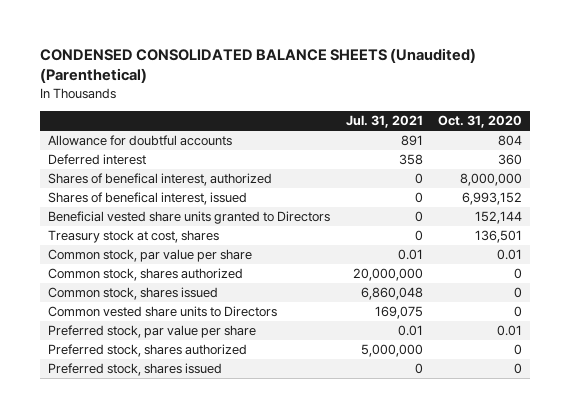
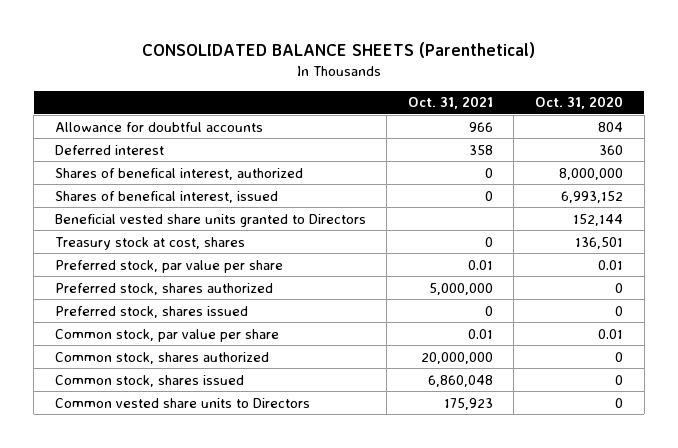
[40,48,477,84] CONDENSED CONSOLIDATED BALANCE SHEETS (Unaudited) (Parenthetical) -> [141,42,535,59] CONSOLIDATED BALANCE SHEETS (Parenthetical)
[345,114,423,128] Jul. 31, 2021 -> none
none -> [407,96,493,110] Oct. 31, 2021
[48,325,257,339] Preferred stock, par value per share -> [54,259,283,273] Preferred stock, par value per share
[48,344,248,358] Preferred stock, shares authorized -> [54,282,273,295] Preferred stock, shares authorized
[48,363,223,377] Preferred stock, shares issued -> [54,305,248,318] Preferred stock, shares issued

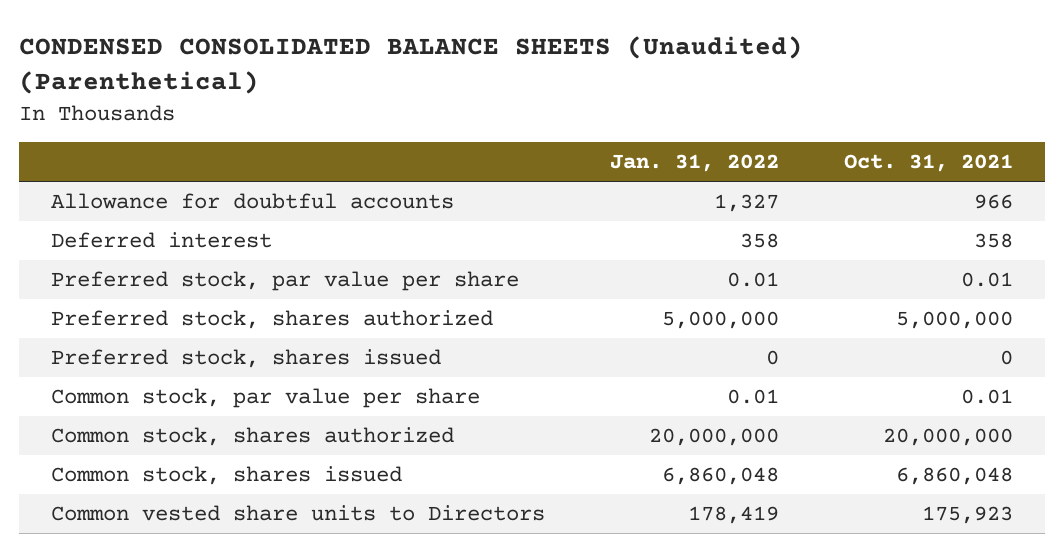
[141,42,535,59] CONSOLIDATED BALANCE SHEETS (Parenthetical) -> [18,36,803,95] CONDENSED CONSOLIDATED BALANCE SHEETS (Unaudited) (Parenthetical)
[535,96,624,110] Oct. 31, 2020 -> none
none -> [610,154,780,173] Jan. 31, 2022
[54,167,303,180] Shares of benefical interest, authorized -> none
[54,190,278,203] Shares of benefical interest, issued -> none
[54,213,366,227] Beneficial vested share units granted to Directors -> none
[54,236,245,250] Treasury stock at cost, shares -> none

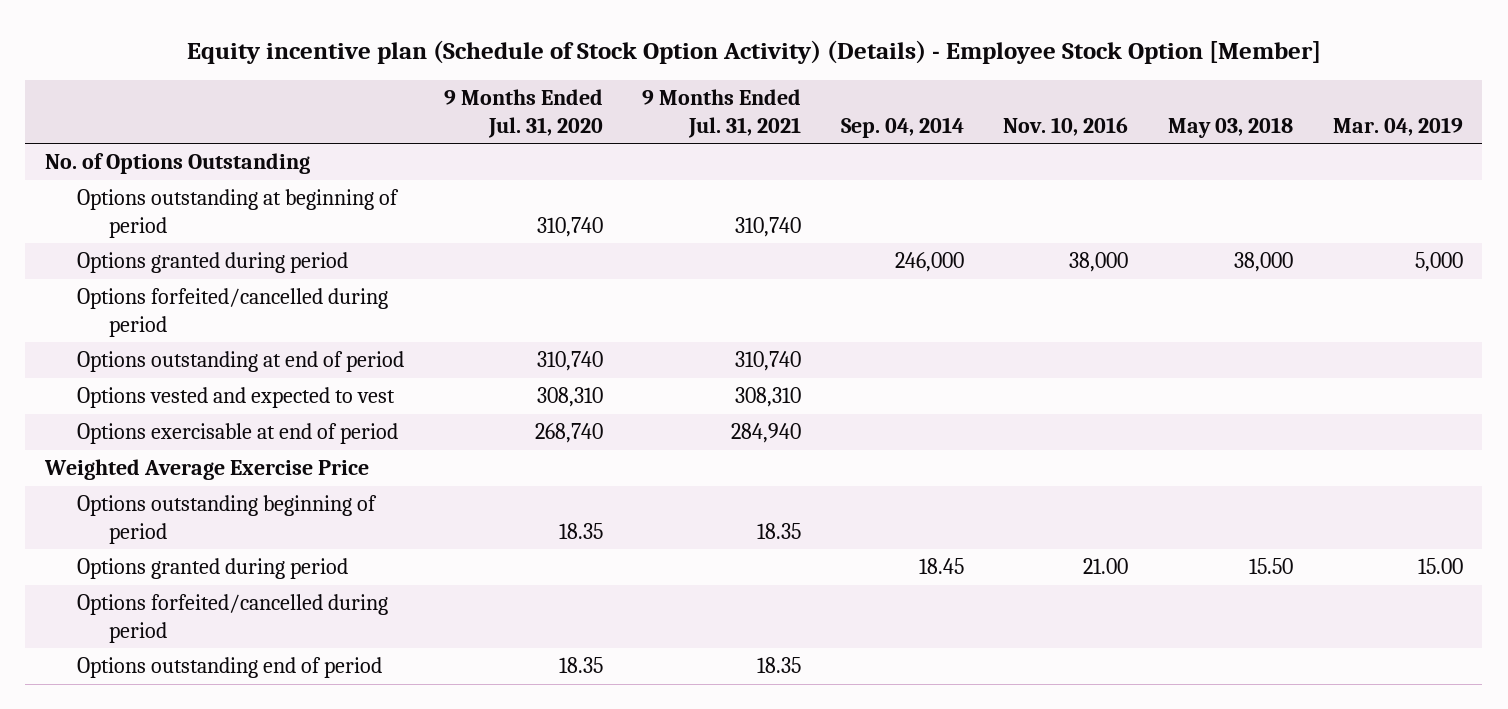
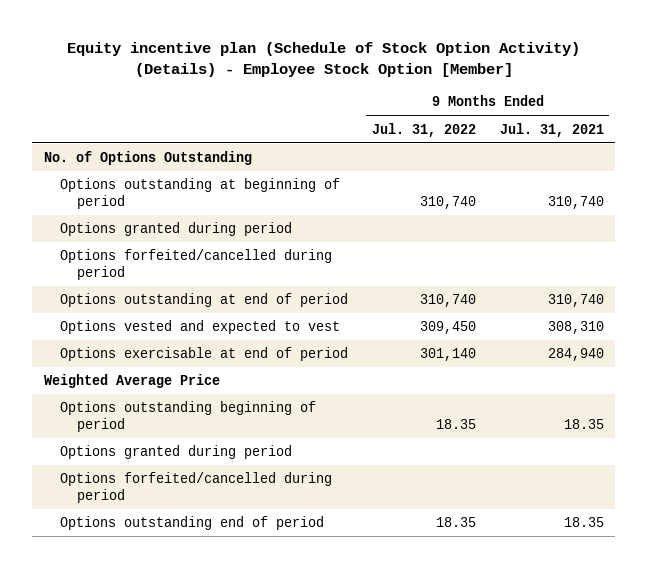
[443,89,603,138] 9 Months Ended Jul. 31, 2020 -> none
[840,116,964,138] Sep. 04, 2014 -> none
[1003,116,1129,136] Nov. 10, 2016 -> none
[1167,116,1293,138] May 03, 2018 -> none
[1332,116,1463,136] Mar. 04, 2019 -> none
none -> [371,122,476,137] Jul. 31, 2022
[44,459,370,481] Weighted Average Exercise Price -> [43,374,220,389] Weighted Average Price

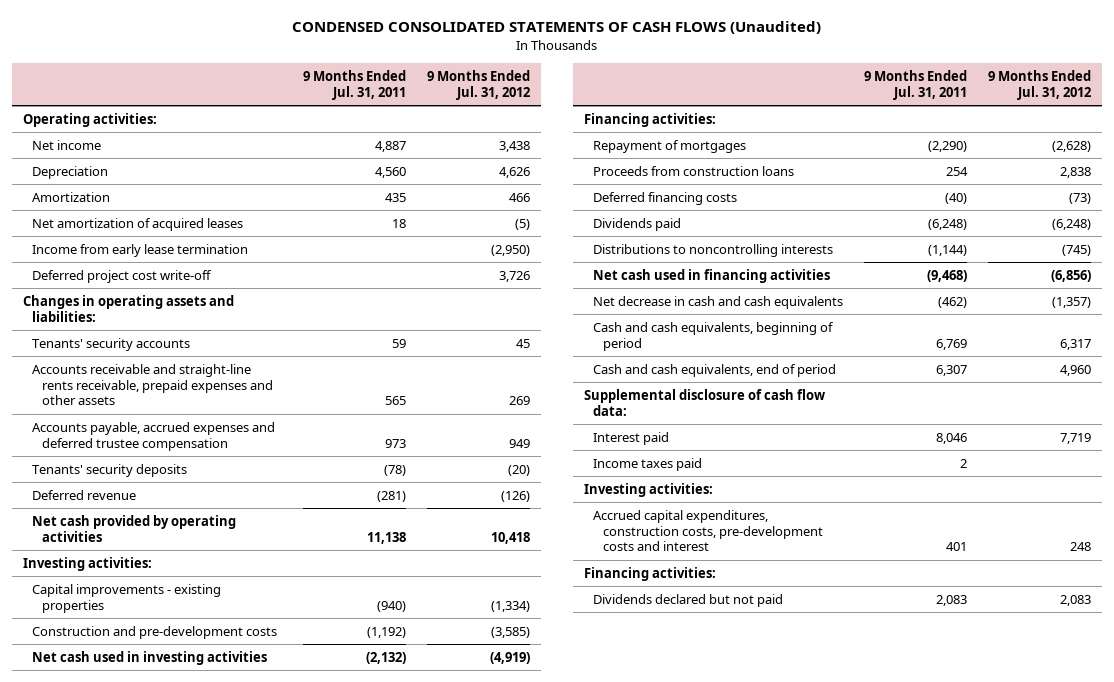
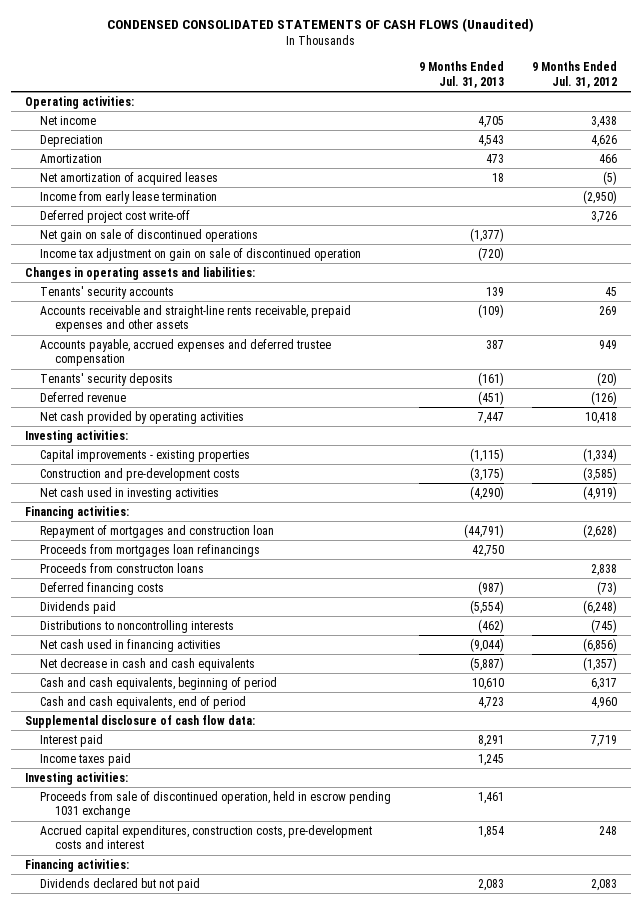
[303,69,407,100] 9 Months Ended Jul. 31, 2011 -> none
none -> [419,61,505,88] 9 Months Ended Jul. 31, 2013
none -> [39,228,258,242] Net gain on sale of discontinued operations
none -> [39,247,361,261] Income tax adjustment on gain on sale of discontinued operation
[593,139,747,153] Repayment of mortgages -> [39,524,274,538] Repayment of mortgages and construction loan
none -> [39,543,260,557] Proceeds from mortgages loan refinancings
[593,165,795,176] Proceeds from construction loans -> [39,562,204,573] Proceeds from constructon loans
none -> [39,790,391,819] Proceeds from sale of discontinued operation, held in escrow pending 1031 exchange

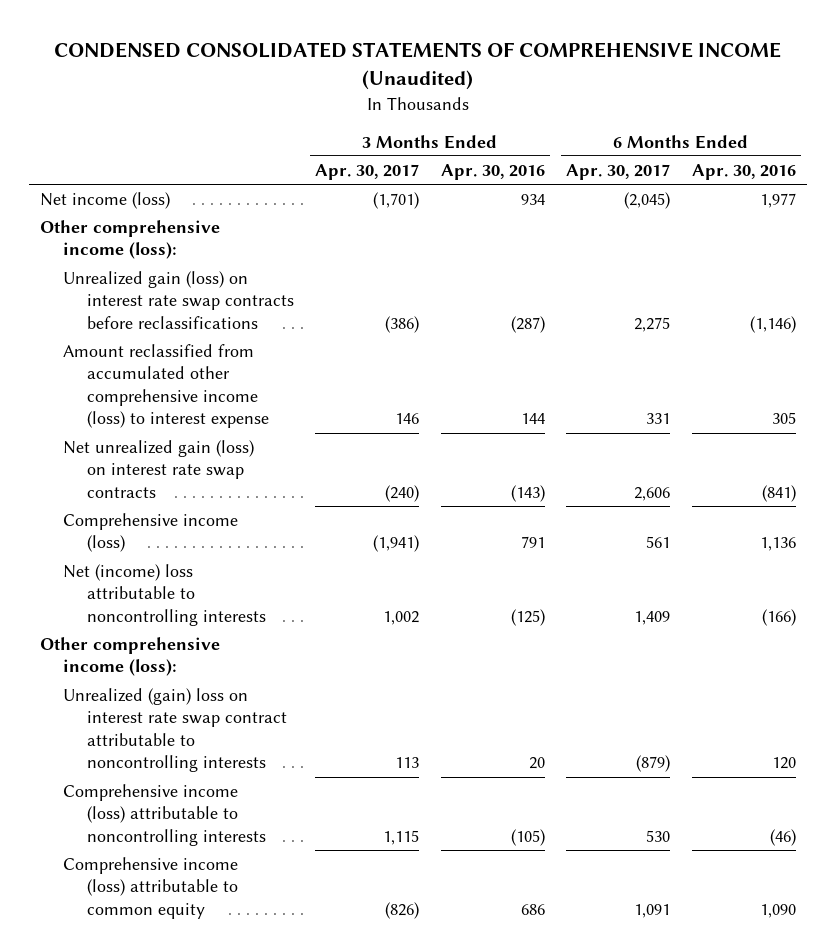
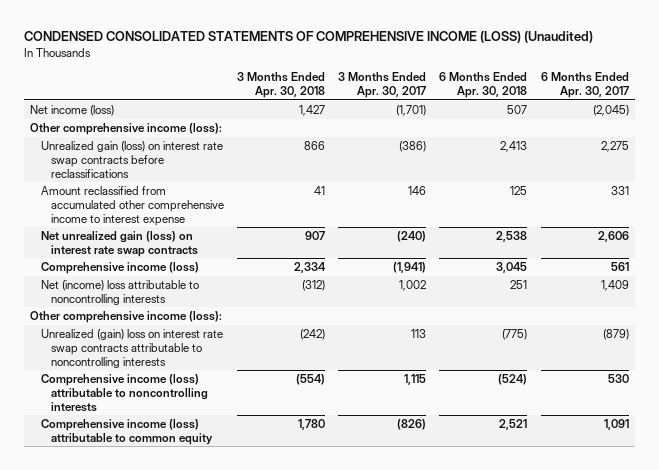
[53,42,781,91] CONDENSED CONSOLIDATED STATEMENTS OF COMPREHENSIVE INCOME (Unaudited) -> [23,31,593,44] CONDENSED CONSOLIDATED STATEMENTS OF COMPREHENSIVE INCOME (LOSS) (Unaudited)
[440,164,545,181] Apr. 30, 2016 -> none
[691,164,796,181] Apr. 30, 2016 -> none
none -> [237,72,326,99] 3 Months Ended Apr. 30, 2018
none -> [439,72,528,99] 6 Months Ended Apr. 30, 2018
[63,344,269,429] Amount reclassified from accumulated other comprehensive income (loss) to interest expense -> [40,185,224,226] Amount reclassified from accumulated other comprehensive income to interest expense
[63,688,287,773] Unrealized (gain) loss on interest rate swap contract attributable to noncontrolling interests -> [40,328,223,368] Unrealized (gain) loss on interest rate swap contracts attributable to noncontrolling interests

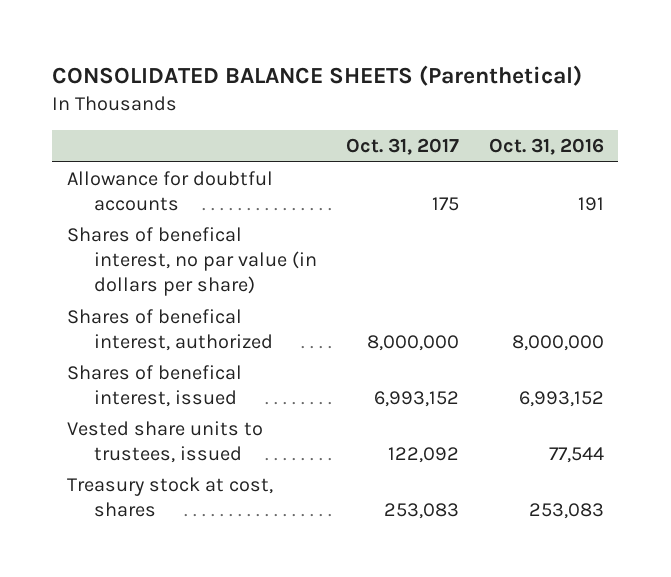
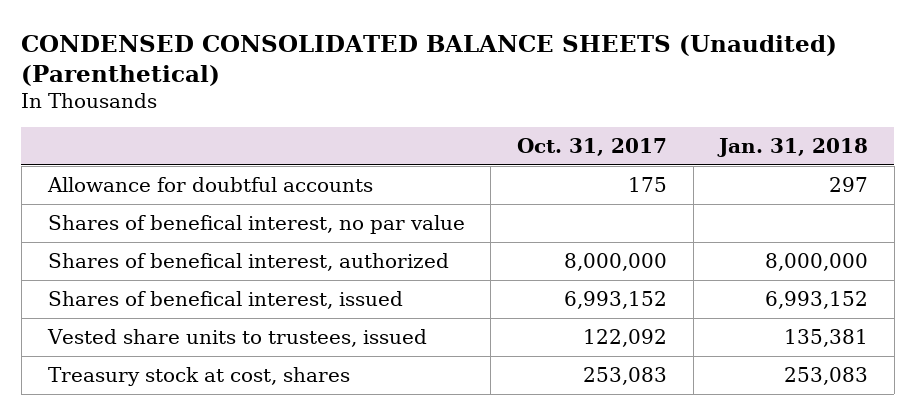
[52,65,583,87] CONSOLIDATED BALANCE SHEETS (Parenthetical) -> [21,34,838,86] CONDENSED CONSOLIDATED BALANCE SHEETS (Unaudited) (Parenthetical)
[488,138,604,156] Oct. 31, 2016 -> none
none -> [717,137,869,157] Jan. 31, 2018
[66,226,318,297] Shares of benefical interest, no par value (in dollars per share) -> [47,214,465,234] Shares of benefical interest, no par value

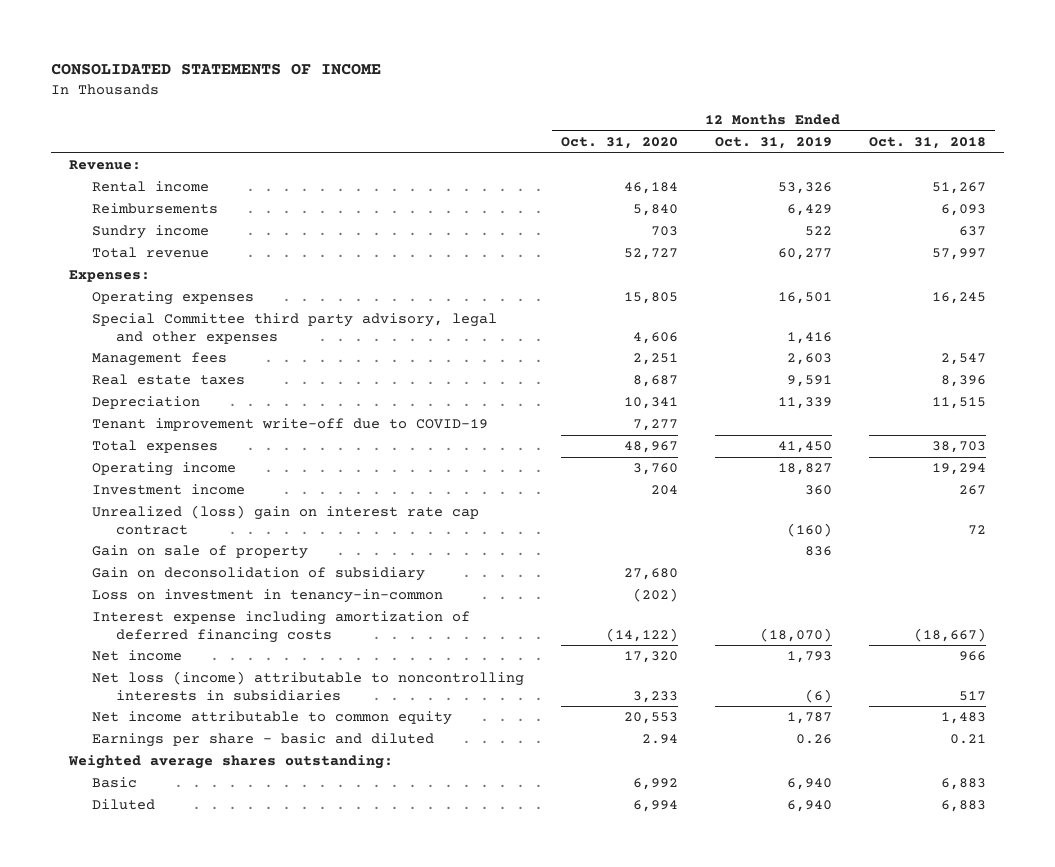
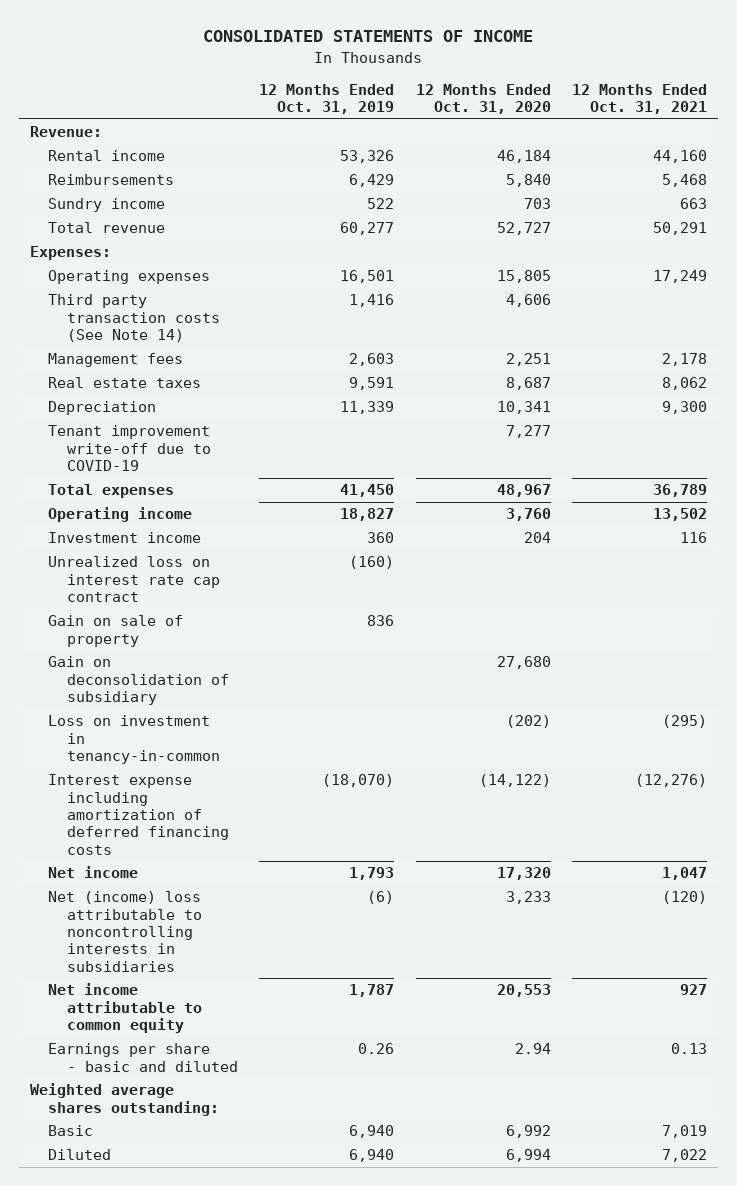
[868,136,986,149] Oct. 31, 2018 -> none
none -> [572,83,708,115] 12 Months Ended Oct. 31, 2021
[92,313,498,344] Special Committee third party advisory, legal and other expenses -> [48,294,220,343] Third party transaction costs (See Note 14)
[92,505,480,535] Unrealized (loss) gain on interest rate cap contract -> [48,556,220,603] Unrealized loss on interest rate cap contract
[92,671,525,701] Net loss (income) attributable to noncontrolling interests in subsidiaries -> [48,891,202,972] Net (income) loss attributable to noncontrolling interests in subsidiaries

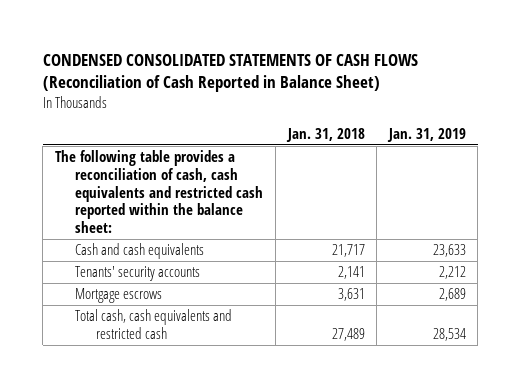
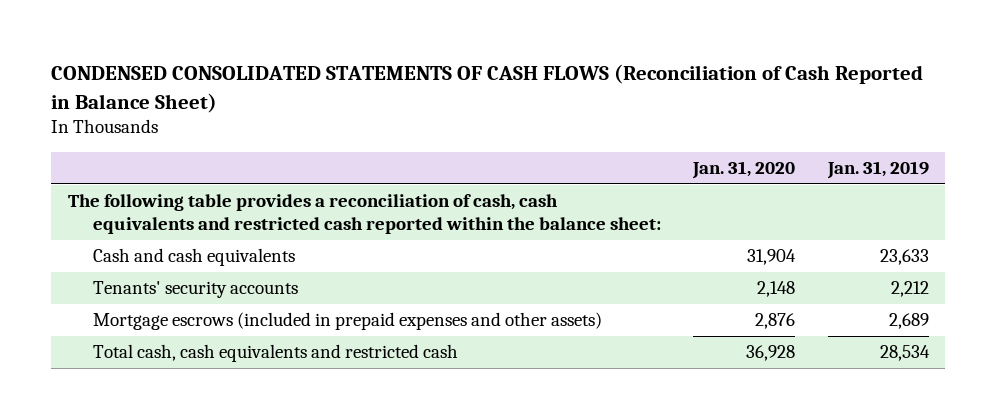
[285,127,365,142] Jan. 31, 2018 -> none
none -> [692,161,796,180] Jan. 31, 2020
[75,288,163,304] Mortgage escrows -> [92,312,602,331] Mortgage escrows (included in prepaid expenses and other assets)

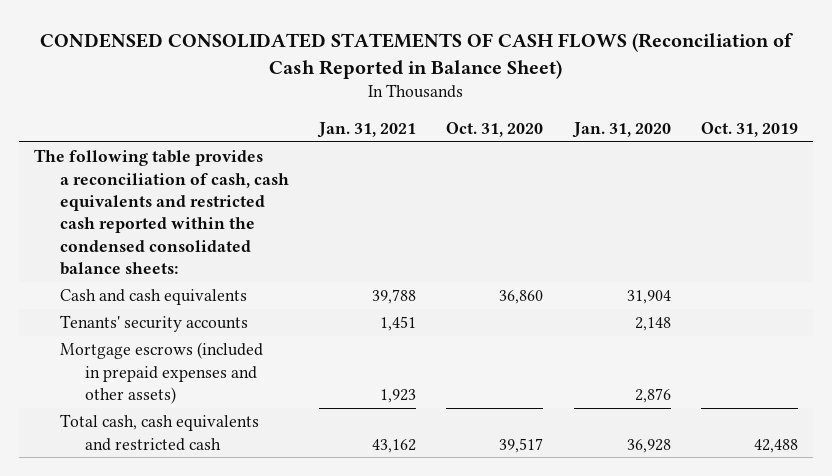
[826,161,929,180] Jan. 31, 2019 -> none
none -> [316,121,416,138] Jan. 31, 2021
none -> [446,121,544,137] Oct. 31, 2020
none -> [700,121,798,137] Oct. 31, 2019
[67,194,661,235] The following table provides a reconciliation of cash, cash equivalents and restricted cash reported within the balance sheet: -> [34,149,289,276] The following table provides a reconciliation of cash, cash equivalents and restricted cash reported within the condensed consolidated balance sheets:

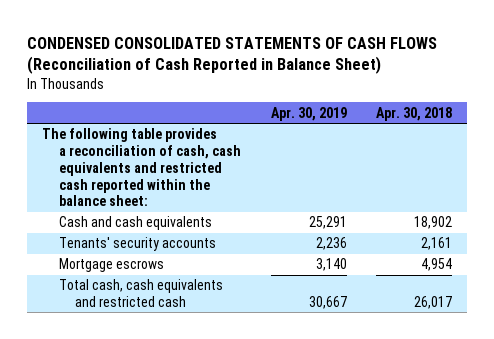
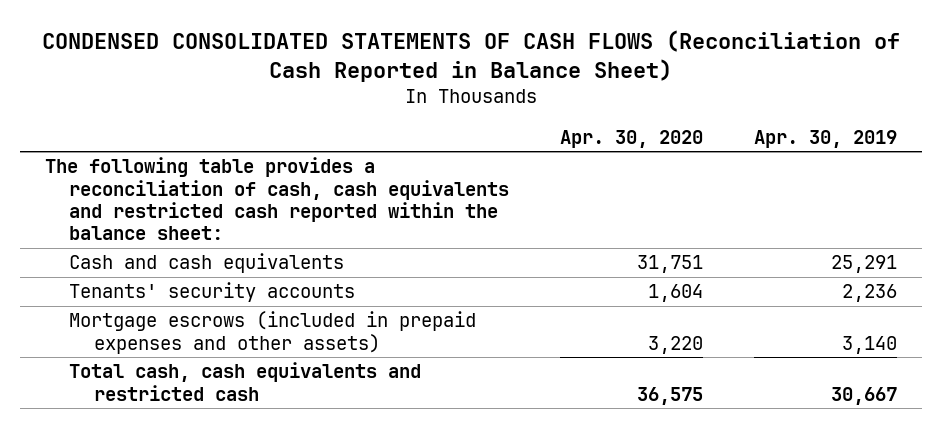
[376,106,453,121] Apr. 30, 2018 -> none
none -> [559,129,703,148] Apr. 30, 2020
[58,258,164,273] Mortgage escrows -> [69,311,477,354] Mortgage escrows (included in prepaid expenses and other assets)

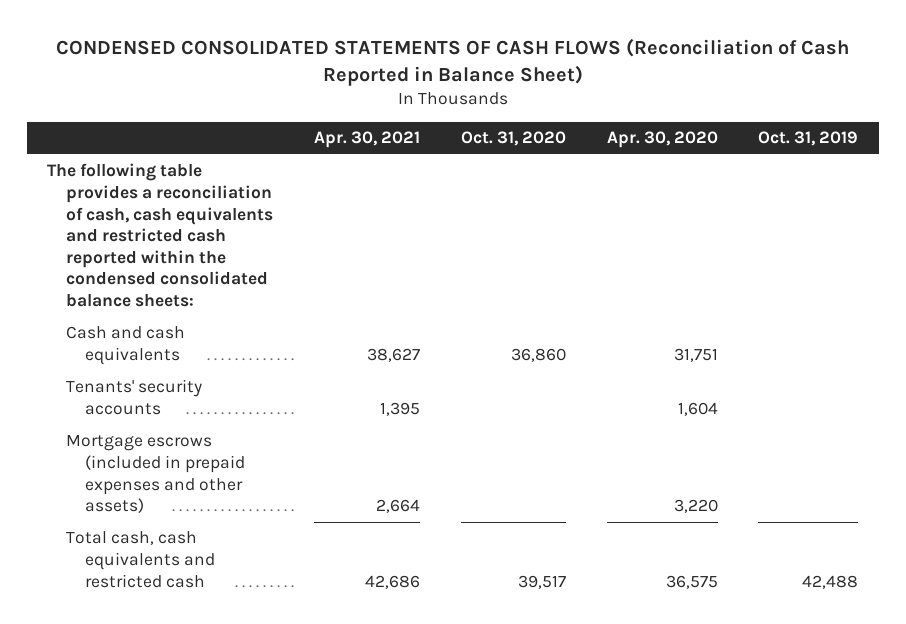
[753,129,897,148] Apr. 30, 2019 -> none
none -> [313,131,420,149] Apr. 30, 2021
none -> [460,131,566,147] Oct. 31, 2020
none -> [758,131,859,147] Oct. 31, 2019
[44,157,510,241] The following table provides a reconciliation of cash, cash equivalents and restricted cash reported within the balance sheet: -> [47,163,274,308] The following table provides a reconciliation of cash, cash equivalents and restricted cash reported within the condensed consolidated balance sheets:

